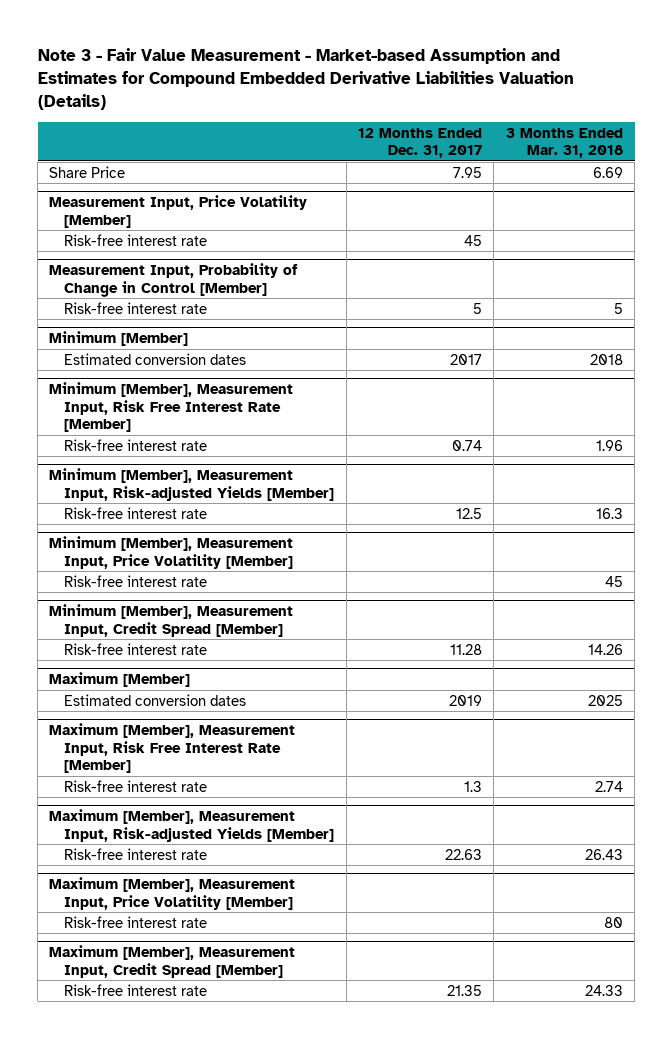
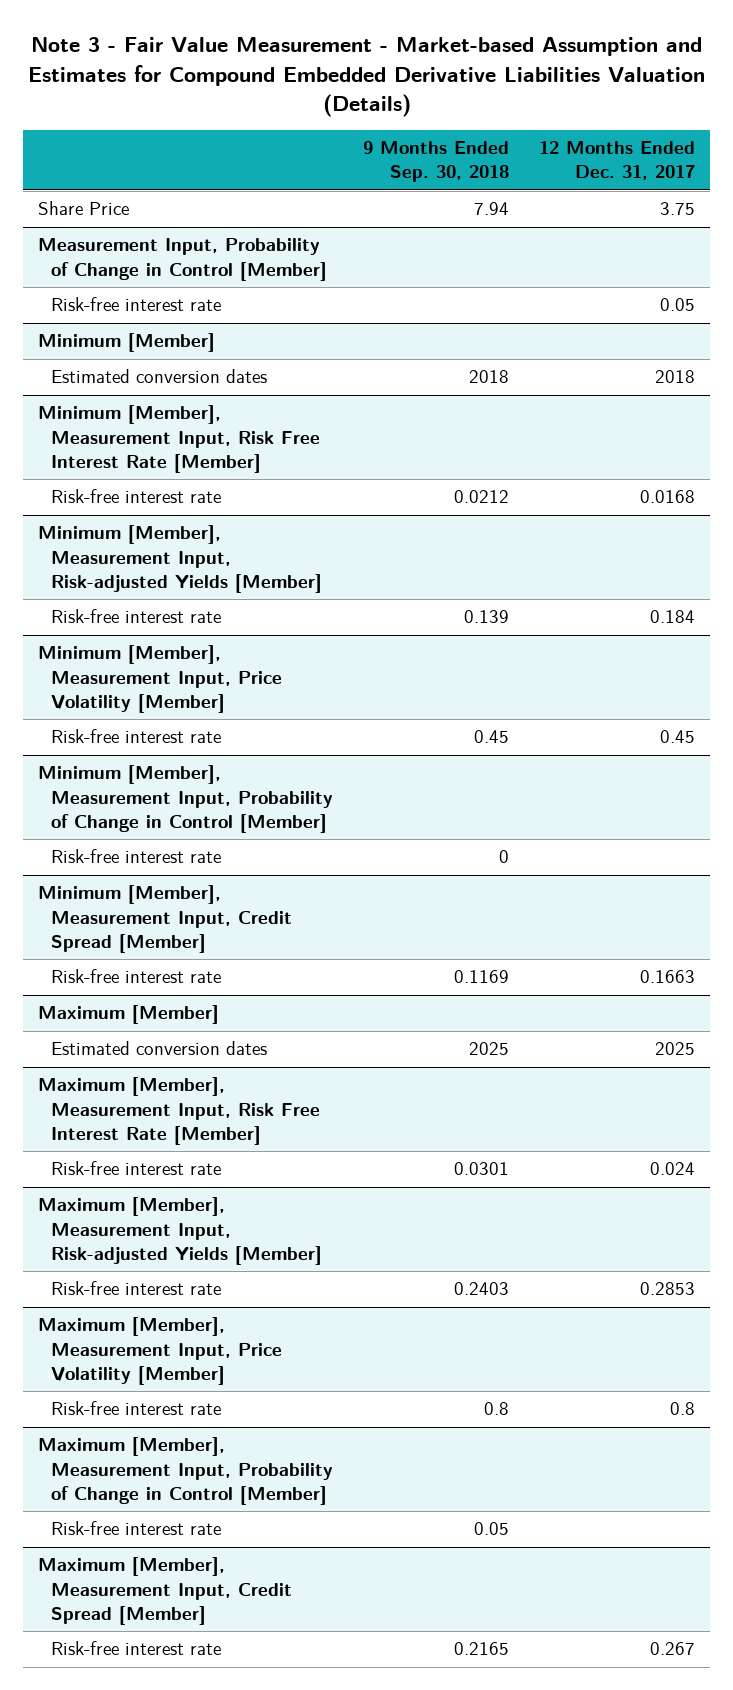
[505,127,623,159] 3 Months Ended Mar. 31, 2018 -> none
none -> [363,141,510,183] 9 Months Ended Sep. 30, 2018
[49,195,308,228] Measurement Input, Price Volatility [Member] -> none
[64,233,208,246] Risk-free interest rate -> none
[452,166,482,178] 7.95 -> [660,202,696,216] 3.75
[472,302,482,314] 5 -> [660,298,696,312] 0.05
[449,353,482,365] 2017 -> [655,370,696,384] 2018
[451,439,482,451] 0.74 -> [640,490,696,504] 0.0168
[455,507,482,519] 12.5 -> [650,610,696,624] 0.184
none -> [51,729,222,744] Risk-free interest rate
none -> [37,765,334,834] Minimum [Member], Measurement Input, Probability of Change in Control [Member]
[449,643,482,655] 11.28 -> [640,970,696,984] 0.1663
[448,694,482,706] 2019 -> [655,1042,696,1056] 2025
[463,780,482,792] 1.3 -> [650,1162,696,1176] 0.024
[444,848,482,860] 22.63 -> [640,1282,696,1296] 0.2853
none -> [51,1401,222,1416] Risk-free interest rate
none -> [37,1437,334,1506] Maximum [Member], Measurement Input, Probability of Change in Control [Member]
[446,984,482,996] 21.35 -> [650,1642,696,1656] 0.267

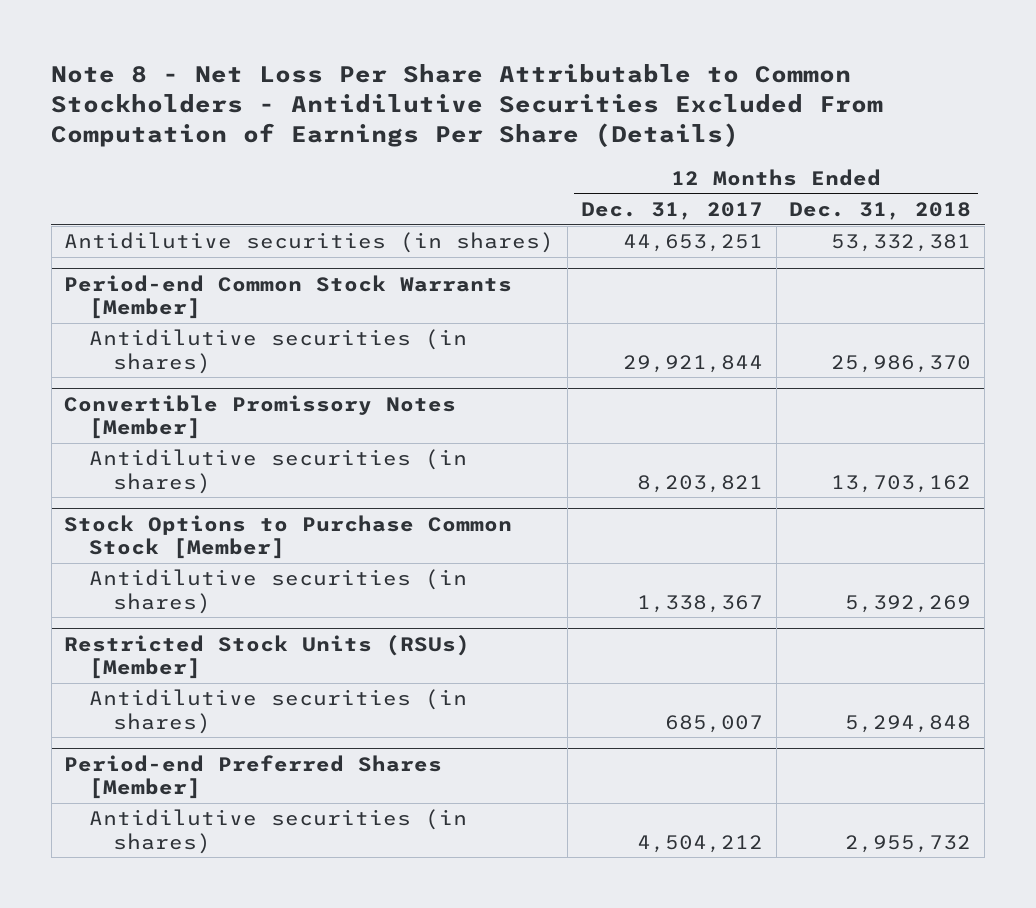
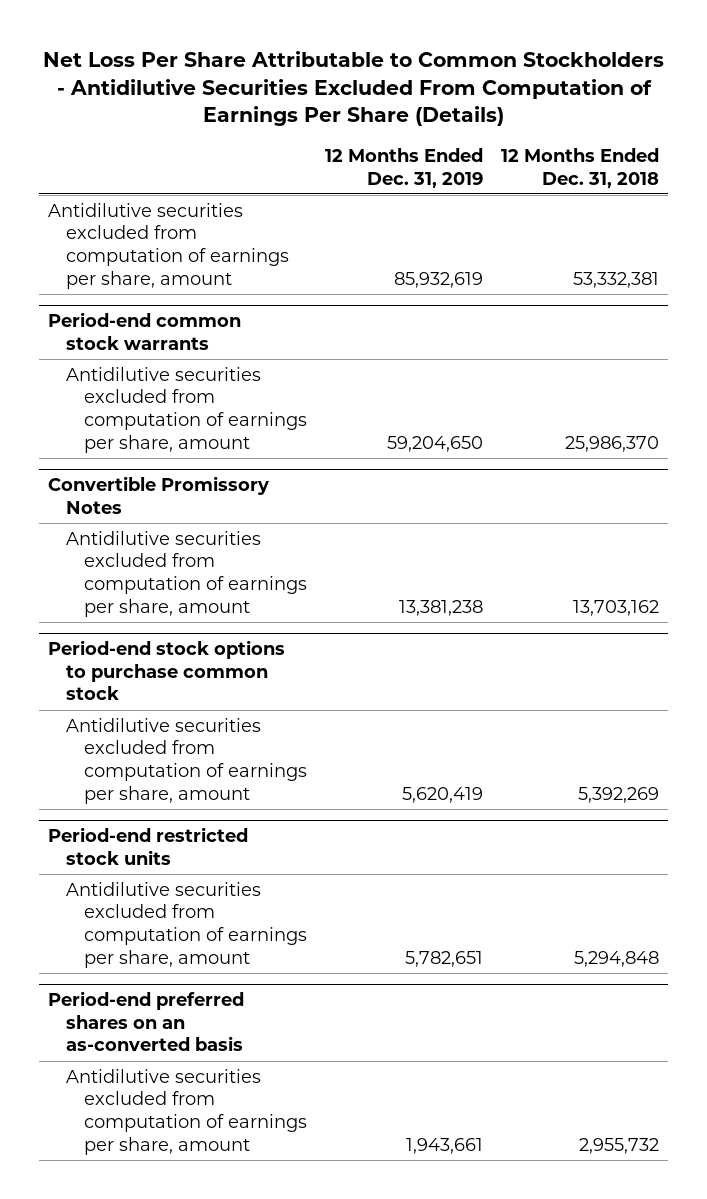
[51,63,884,148] Note 8 - Net Loss Per Share Attributable to Common Stockholders - Antidilutive Securities Excluded From Computation of Earnings Per Share (Details) -> [42,50,664,127] Net Loss Per Share Attributable to Common Stockholders - Antidilutive Securities Excluded From Computation of Earnings Per Share (Details)
[580,201,763,220] Dec. 31, 2017 -> none
none -> [324,147,483,188] 12 Months Ended Dec. 31, 2019
[64,232,555,254] Antidilutive securities (in shares) -> [48,202,289,289] Antidilutive securities excluded from computation of earnings per share, amount
[64,275,513,320] Period-end Common Stock Warrants [Member] -> [48,312,242,350] Period-end common stock warrants
[88,329,467,374] Antidilutive securities (in shares) -> [65,366,307,453] Antidilutive securities excluded from computation of earnings per share, amount
[64,395,457,440] Convertible Promissory Notes [Member] -> [48,476,270,514] Convertible Promissory Notes
[88,449,467,494] Antidilutive securities (in shares) -> [65,530,307,617] Antidilutive securities excluded from computation of earnings per share, amount
[64,515,513,560] Stock Options to Purchase Common Stock [Member] -> [48,640,286,701] Period-end stock options to purchase common stock
[88,569,467,614] Antidilutive securities (in shares) -> [65,717,307,804] Antidilutive securities excluded from computation of earnings per share, amount
[64,635,471,680] Restricted Stock Units (RSUs) [Member] -> [48,827,249,865] Period-end restricted stock units
[88,689,467,734] Antidilutive securities (in shares) -> [65,881,307,968] Antidilutive securities excluded from computation of earnings per share, amount
[64,755,443,800] Period-end Preferred Shares [Member] -> [48,991,245,1052] Period-end preferred shares on an as-converted basis
[88,809,467,854] Antidilutive securities (in shares) -> [65,1068,307,1155] Antidilutive securities excluded from computation of earnings per share, amount

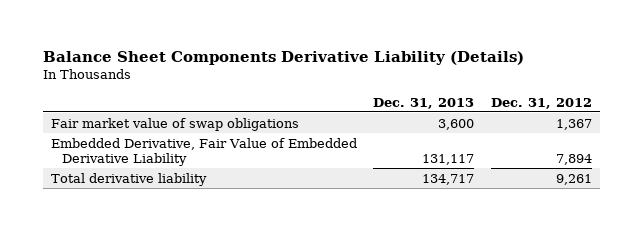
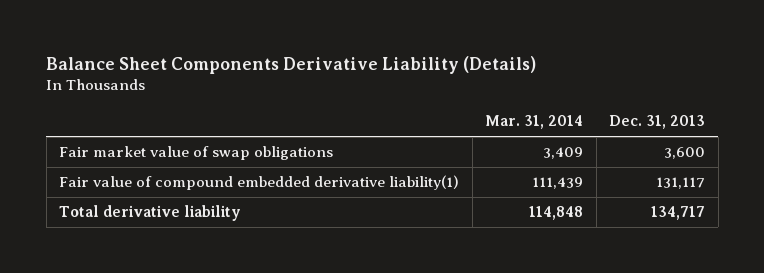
[490,97,592,109] Dec. 31, 2012 -> none
none -> [485,115,584,130] Mar. 31, 2014
[51,137,358,166] Embedded Derivative, Fair Value of Embedded Derivative Liability -> [59,175,460,191] Fair value of compound embedded derivative liability(1)

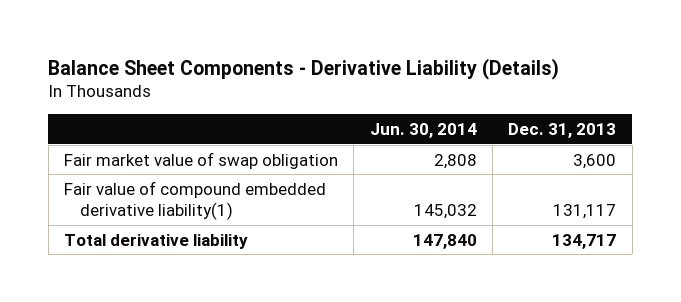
[46,55,537,74] Balance Sheet Components Derivative Liability (Details) -> [48,57,560,80] Balance Sheet Components - Derivative Liability (Details)
[485,115,584,130] Mar. 31, 2014 -> none
none -> [369,122,477,138] Jun. 30, 2014
[59,146,334,161] Fair market value of swap obligations -> [64,151,339,169] Fair market value of swap obligation

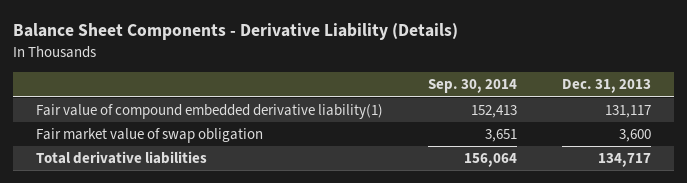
[369,122,477,138] Jun. 30, 2014 -> none
none -> [427,79,517,94] Sep. 30, 2014
[64,151,339,169] Fair market value of swap obligation -> [35,128,263,144] Fair market value of swap obligation
[64,233,249,249] Total derivative liability -> [35,151,207,165] Total derivative liabilities

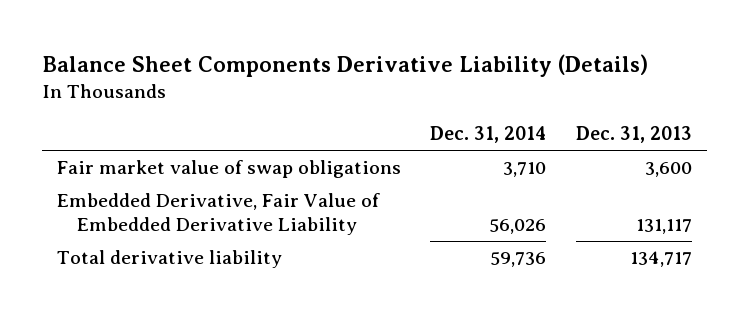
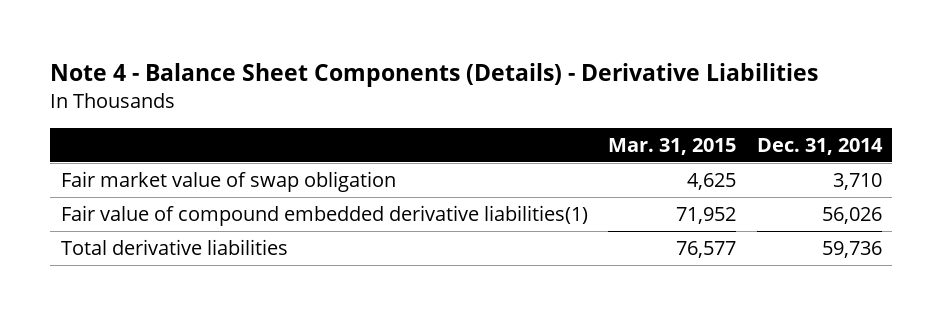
[41,53,648,77] Balance Sheet Components Derivative Liability (Details) -> [50,63,819,88] Note 4 - Balance Sheet Components (Details) - Derivative Liabilities
[576,126,693,144] Dec. 31, 2013 -> none
none -> [608,137,737,155] Mar. 31, 2015
[56,160,401,179] Fair market value of swap obligations -> [60,171,396,193] Fair market value of swap obligation
[56,193,380,235] Embedded Derivative, Fair Value of Embedded Derivative Liability -> [60,205,588,227] Fair value of compound embedded derivative liabilities(1)
[56,250,282,269] Total derivative liability -> [60,239,288,256] Total derivative liabilities

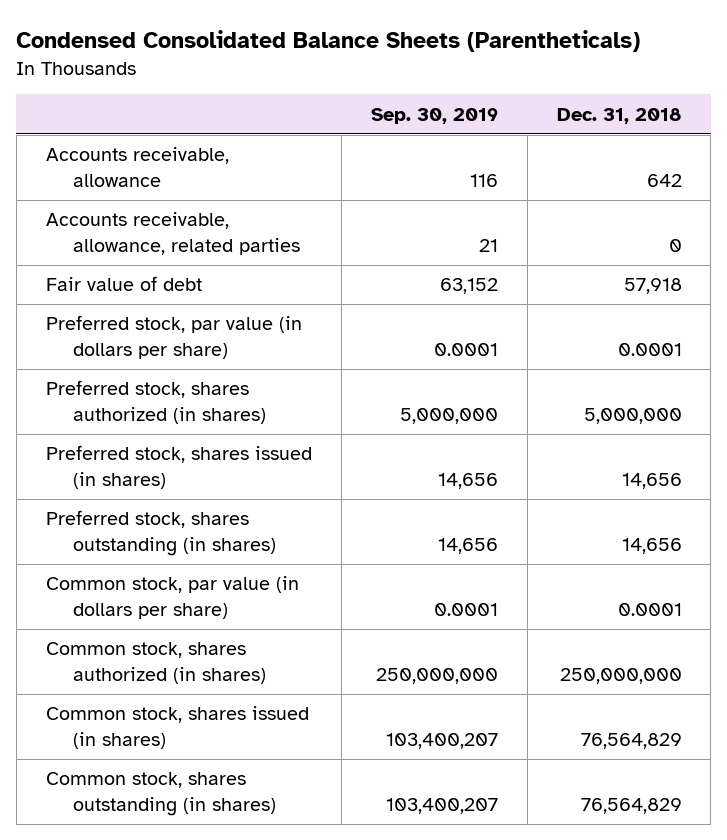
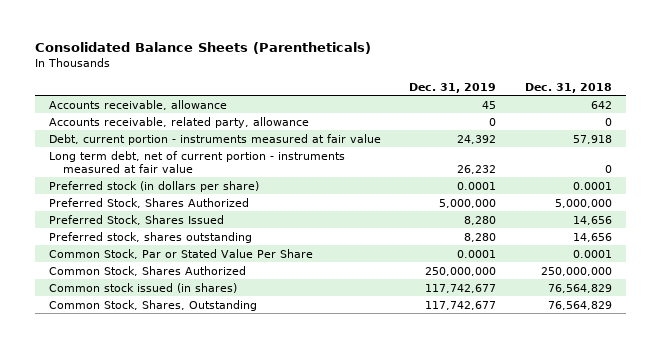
[16,29,641,52] Condensed Consolidated Balance Sheets (Parentheticals) -> [34,42,371,55] Consolidated Balance Sheets (Parentheticals)
[370,107,498,124] Sep. 30, 2019 -> none
none -> [409,82,497,93] Dec. 31, 2019
[45,212,301,255] Accounts receivable, allowance, related parties -> [48,116,309,128] Accounts receivable, related party, allowance
none -> [48,133,381,145] Debt, current portion - instruments measured at fair value
[45,276,202,292] Fair value of debt -> [48,150,345,173] Long term debt, net of current portion - instruments measured at fair value
[623,278,682,295] 57,918 -> [604,164,612,173] 0
[45,315,302,359] Preferred stock, par value (in dollars per share) -> [48,180,259,192] Preferred stock (in dollars per share)
[45,380,267,424] Preferred stock, shares authorized (in shares) -> [48,197,249,208] Preferred Stock, Shares Authorized
[45,445,312,489] Preferred stock, shares issued (in shares) -> [48,214,224,225] Preferred Stock, Shares Issued
[45,510,277,556] Preferred stock, shares outstanding (in shares) -> [48,231,252,243] Preferred stock, shares outstanding
[45,576,299,619] Common stock, par value (in dollars per share) -> [48,248,313,259] Common Stock, Par or Stated Value Per Share
[45,642,267,684] Common stock, shares authorized (in shares) -> [48,265,246,276] Common Stock, Shares Authorized
[45,706,309,749] Common stock, shares issued (in shares) -> [48,282,237,293] Common stock issued (in shares)
[45,772,277,816] Common stock, shares outstanding (in shares) -> [48,299,257,311] Common Stock, Shares, Outstanding

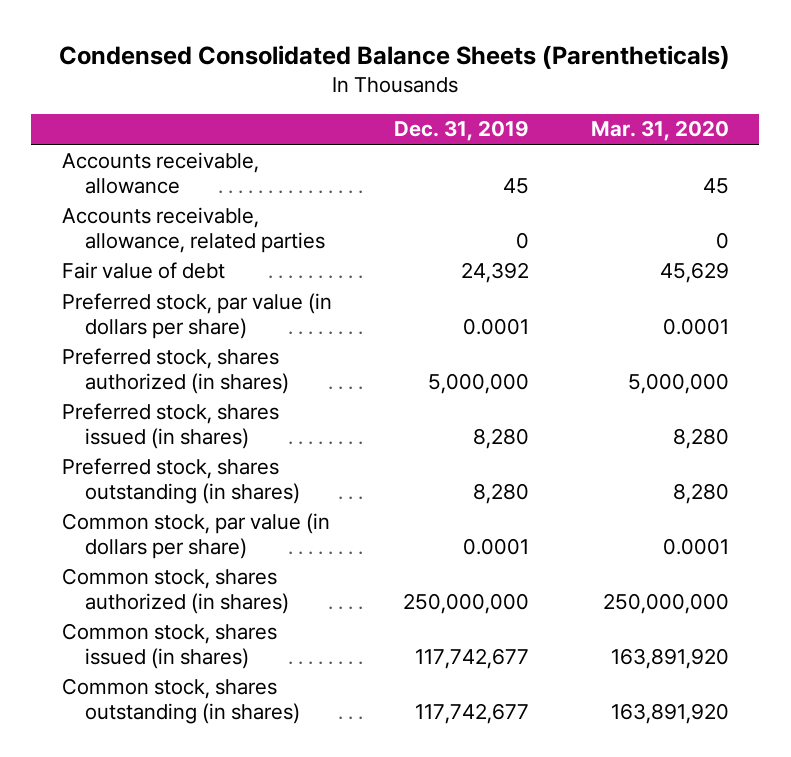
[34,42,371,55] Consolidated Balance Sheets (Parentheticals) -> [59,44,731,69] Condensed Consolidated Balance Sheets (Parentheticals)
[524,82,612,93] Dec. 31, 2018 -> none
none -> [590,120,729,142] Mar. 31, 2020
[48,133,381,145] Debt, current portion - instruments measured at fair value -> none
[48,116,309,128] Accounts receivable, related party, allowance -> [61,206,326,253] Accounts receivable, allowance, related parties
[48,150,345,173] Long term debt, net of current portion - instruments measured at fair value -> [61,261,225,279] Fair value of debt
[457,164,497,174] 26,232 -> [460,261,529,283] 24,392
[48,180,259,192] Preferred stock (in dollars per share) -> [61,292,332,339] Preferred stock, par value (in dollars per share)
[48,197,249,208] Preferred Stock, Shares Authorized -> [61,347,290,394] Preferred stock, shares authorized (in shares)
[48,214,224,225] Preferred Stock, Shares Issued -> [61,402,279,449] Preferred stock, shares issued (in shares)
[48,231,252,243] Preferred stock, shares outstanding -> [61,457,301,504] Preferred stock, shares outstanding (in shares)
[48,248,313,259] Common Stock, Par or Stated Value Per Share -> [61,512,330,559] Common stock, par value (in dollars per share)
[48,265,246,276] Common Stock, Shares Authorized -> [61,567,290,614] Common stock, shares authorized (in shares)
[48,282,237,293] Common stock issued (in shares) -> [61,622,277,669] Common stock, shares issued (in shares)
[48,299,257,311] Common Stock, Shares, Outstanding -> [61,677,301,724] Common stock, shares outstanding (in shares)

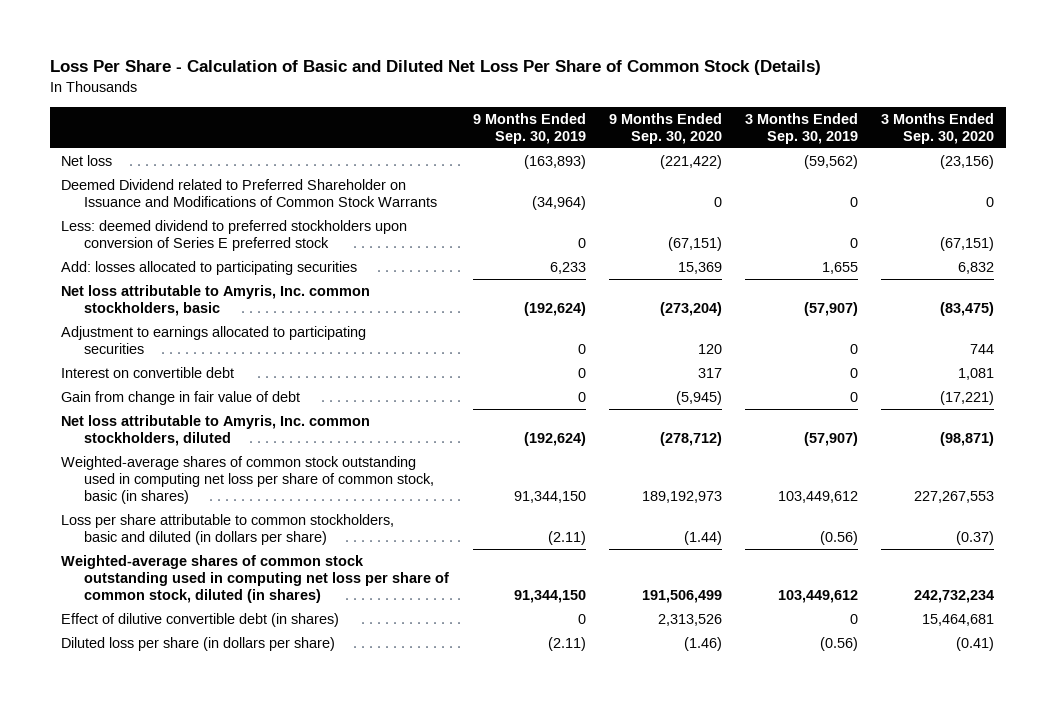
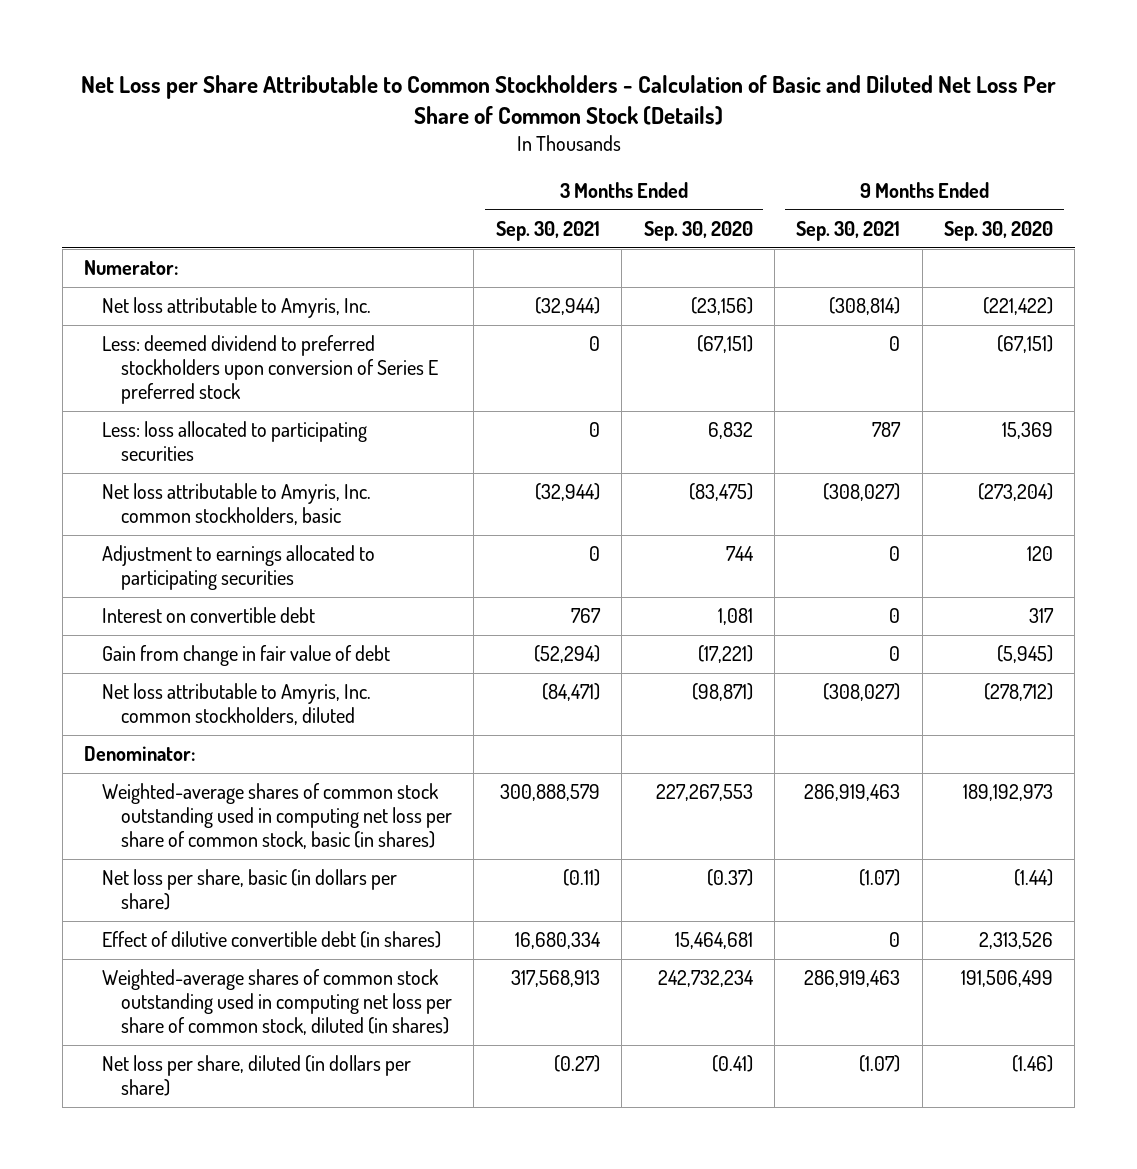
[49,60,821,76] Loss Per Share - Calculation of Basic and Diluted Net Loss Per Share of Common Stock (Details) -> [80,75,1056,126] Net Loss per Share Attributable to Common Stockholders - Calculation of Basic and Diluted Net Loss Per Share of Common Stock (Details)
[472,112,586,144] 9 Months Ended Sep. 30, 2019 -> none
[745,112,859,144] 3 Months Ended Sep. 30, 2019 -> none
none -> [495,221,600,242] Sep. 30, 2021
none -> [796,221,901,242] Sep. 30, 2021
[61,179,438,207] Deemed Dividend related to Preferred Shareholder on Issuance and Modifications of Common Stock Warrants -> none
none -> [83,260,178,276] Numerator:
[61,155,113,167] Net loss -> [102,297,372,319] Net loss attributable to Amyris, Inc.
[61,261,358,276] Add: losses allocated to participating securities -> [102,421,368,462] Less: loss allocated to participating securities
none -> [83,746,195,762] Denominator:
[61,514,395,545] Loss per share attributable to common stockholders, basic and diluted (in dollars per share) -> [102,869,398,911] Net loss per share, basic (in dollars per share)
[61,555,450,603] Weighted-average shares of common stock outstanding used in computing net loss per share of common stock, diluted (in shares) -> [102,969,453,1035] Weighted-average shares of common stock outstanding used in computing net loss per share of common stock, diluted (in shares)
[61,637,336,652] Diluted loss per share (in dollars per share) -> [102,1055,412,1097] Net loss per share, diluted (in dollars per share)

